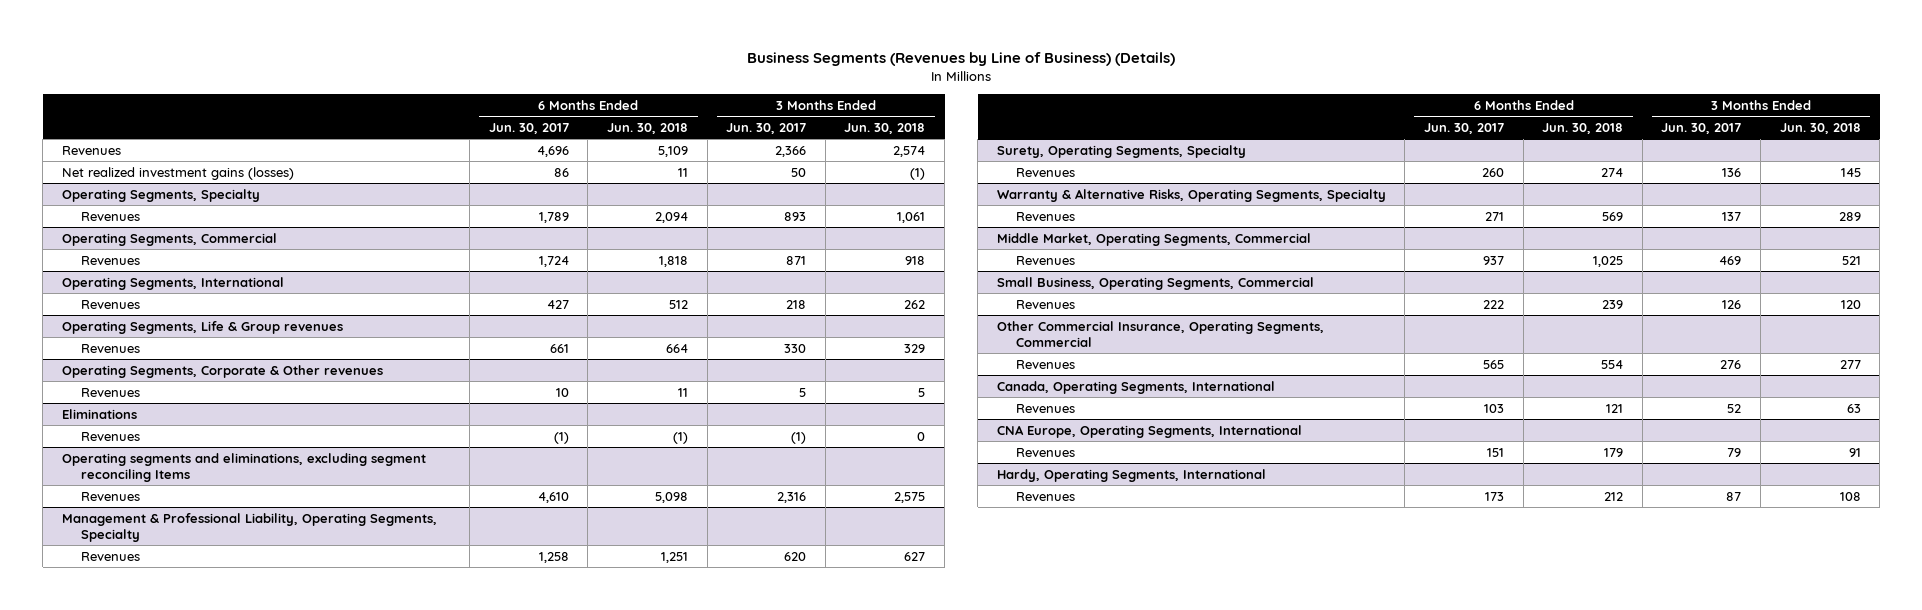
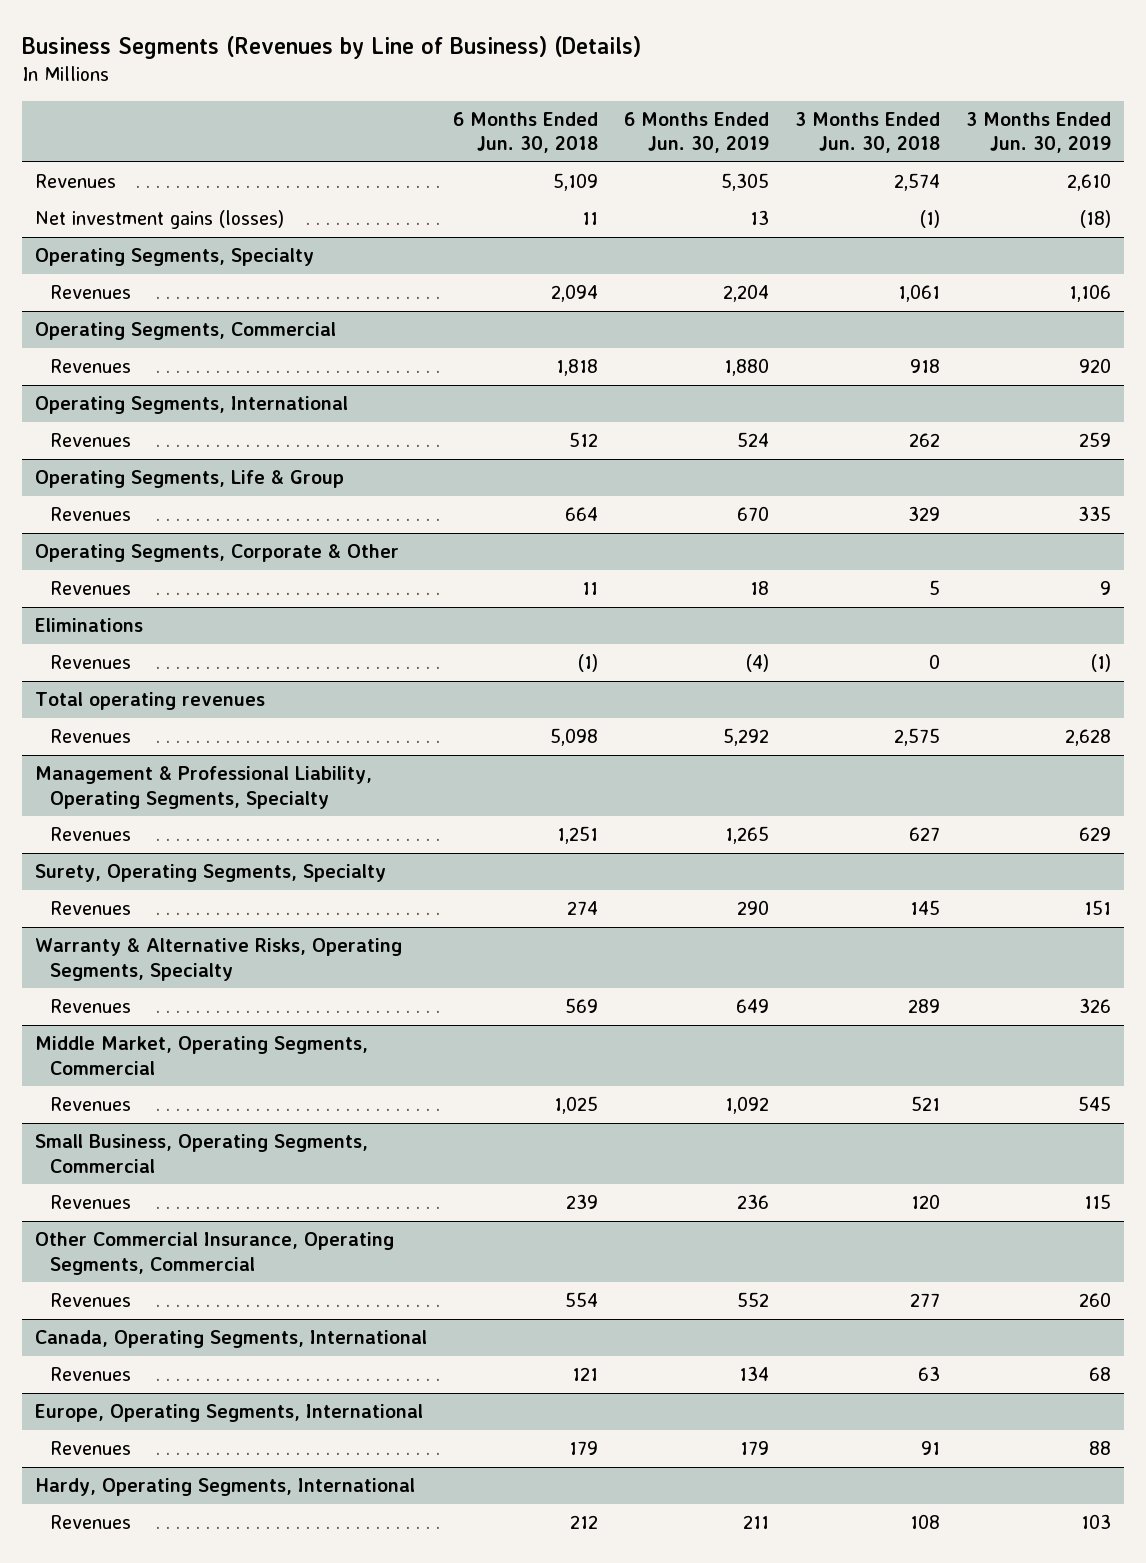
[488,122,569,134] Jun. 30, 2017 -> none
[726,122,807,134] Jun. 30, 2017 -> none
none -> [624,111,770,154] 6 Months Ended Jun. 30, 2019
none -> [965,111,1111,154] 3 Months Ended Jun. 30, 2019
[61,166,294,180] Net realized investment gains (losses) -> [35,210,285,230] Net investment gains (losses)
[61,320,343,334] Operating Segments, Life & Group revenues -> [35,470,345,489] Operating Segments, Life & Group
[61,364,383,378] Operating Segments, Corporate & Other revenues -> [35,544,400,563] Operating Segments, Corporate & Other
[61,452,426,482] Operating segments and eliminations, excluding segment reconciling Items -> [35,692,266,711] Total operating revenues
[996,424,1302,438] CNA Europe, Operating Segments, International -> [35,1404,424,1423] Europe, Operating Segments, International

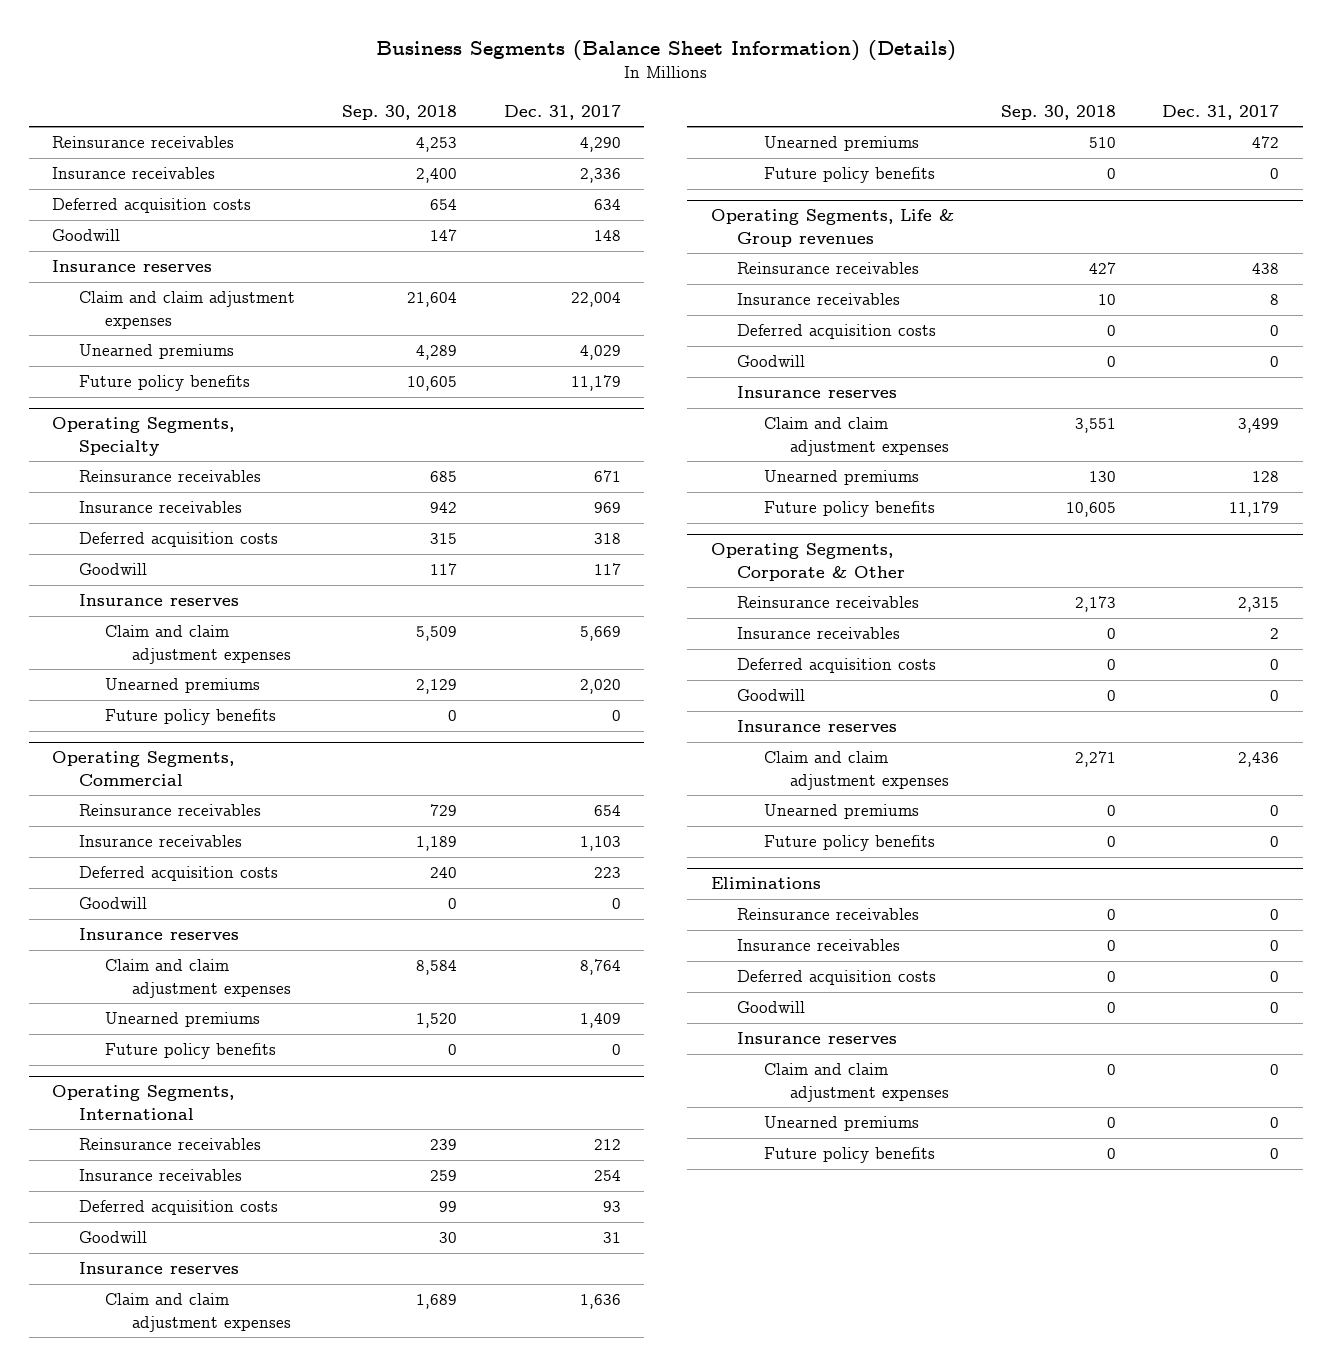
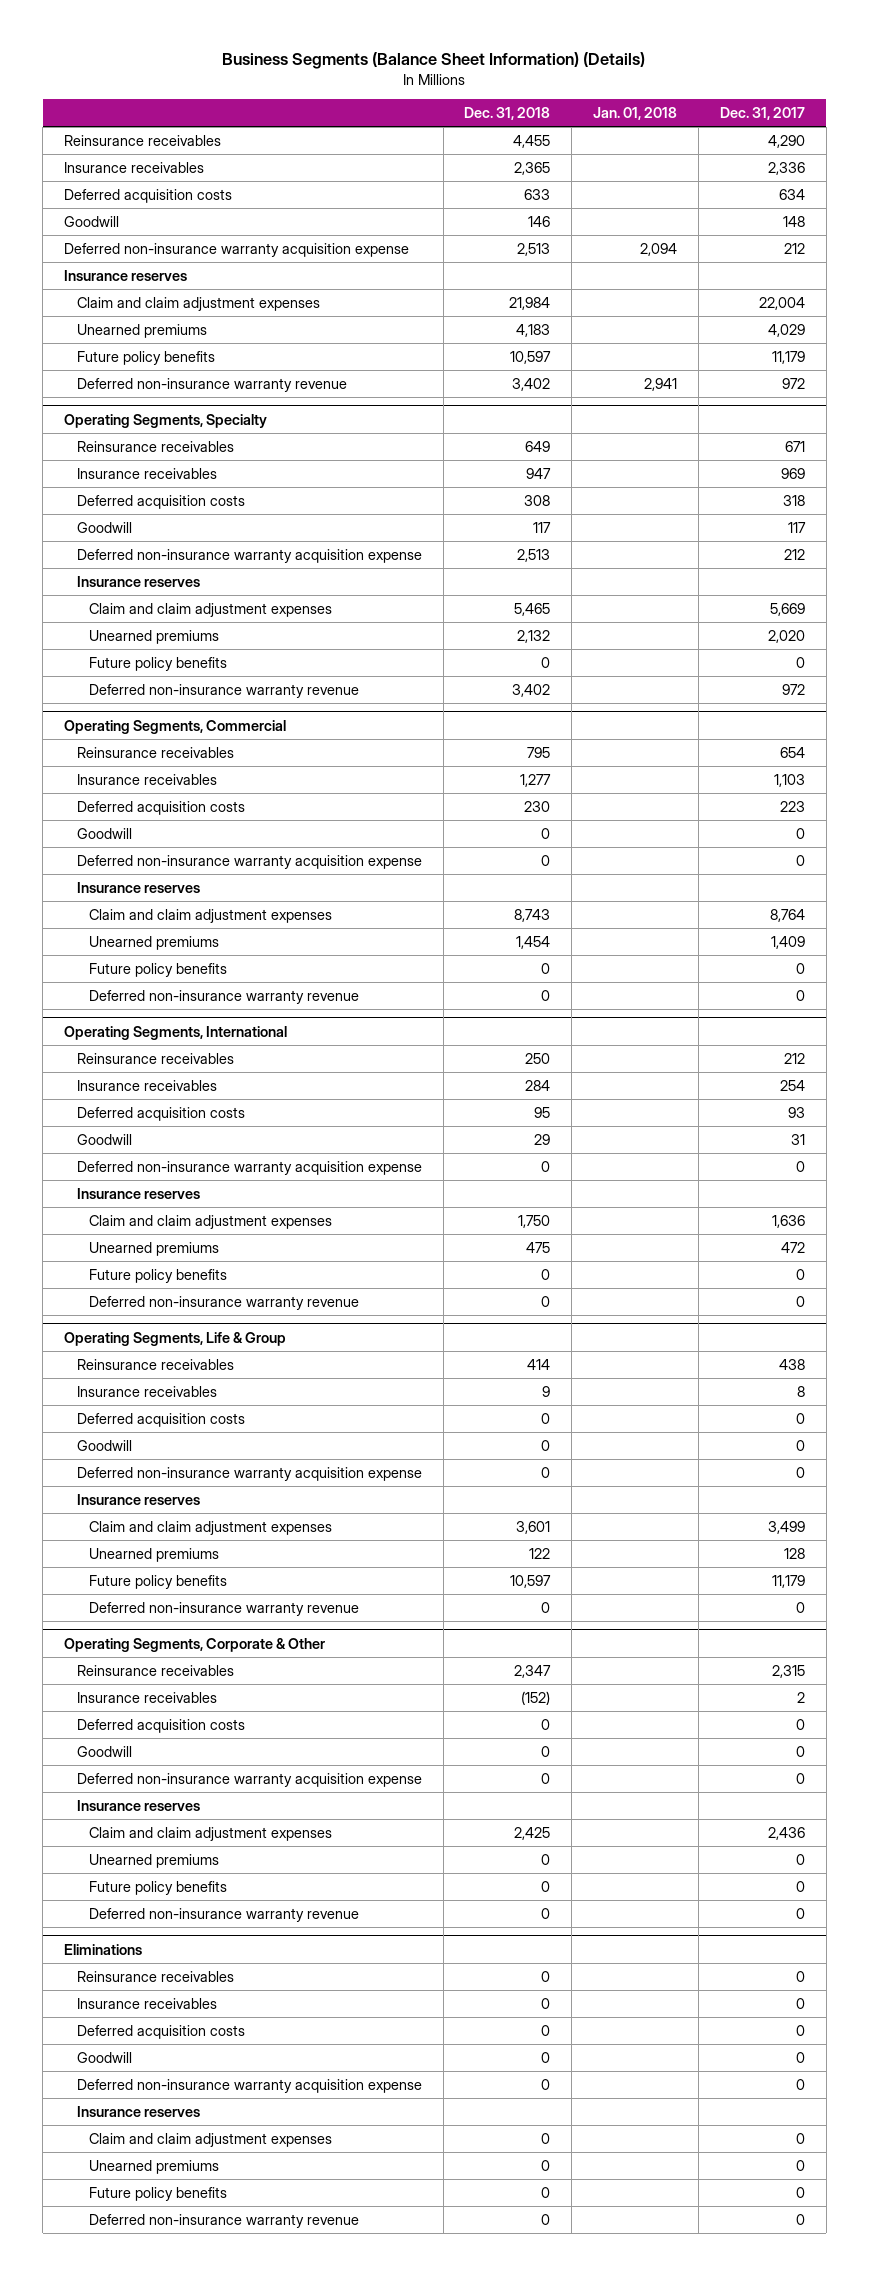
[341,104,457,120] Sep. 30, 2018 -> none
none -> [464,106,551,120] Dec. 31, 2018
none -> [593,106,678,120] Jan. 01, 2018
none -> [64,242,410,257] Deferred non-insurance warranty acquisition expense
none -> [76,377,347,392] Deferred non-insurance warranty revenue
none -> [76,548,422,563] Deferred non-insurance warranty acquisition expense
none -> [89,683,360,698] Deferred non-insurance warranty revenue
none -> [76,854,422,869] Deferred non-insurance warranty acquisition expense
none -> [89,989,360,1004] Deferred non-insurance warranty revenue
none -> [76,1160,422,1175] Deferred non-insurance warranty acquisition expense
none -> [89,1295,360,1310] Deferred non-insurance warranty revenue
[710,209,954,247] Operating Segments, Life & Group revenues -> [64,1331,287,1346] Operating Segments, Life & Group
none -> [76,1466,422,1481] Deferred non-insurance warranty acquisition expense
none -> [89,1601,360,1616] Deferred non-insurance warranty revenue
none -> [76,1772,422,1787] Deferred non-insurance warranty acquisition expense
none -> [89,1907,360,1922] Deferred non-insurance warranty revenue
none -> [76,2078,422,2093] Deferred non-insurance warranty acquisition expense
none -> [89,2213,360,2228] Deferred non-insurance warranty revenue

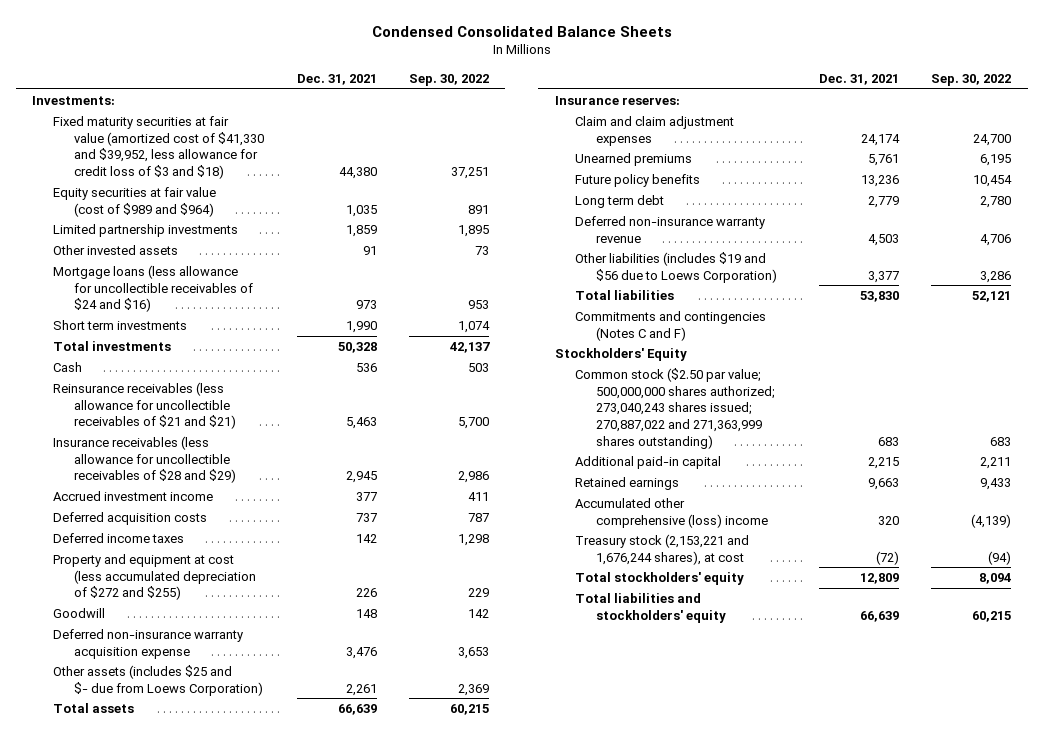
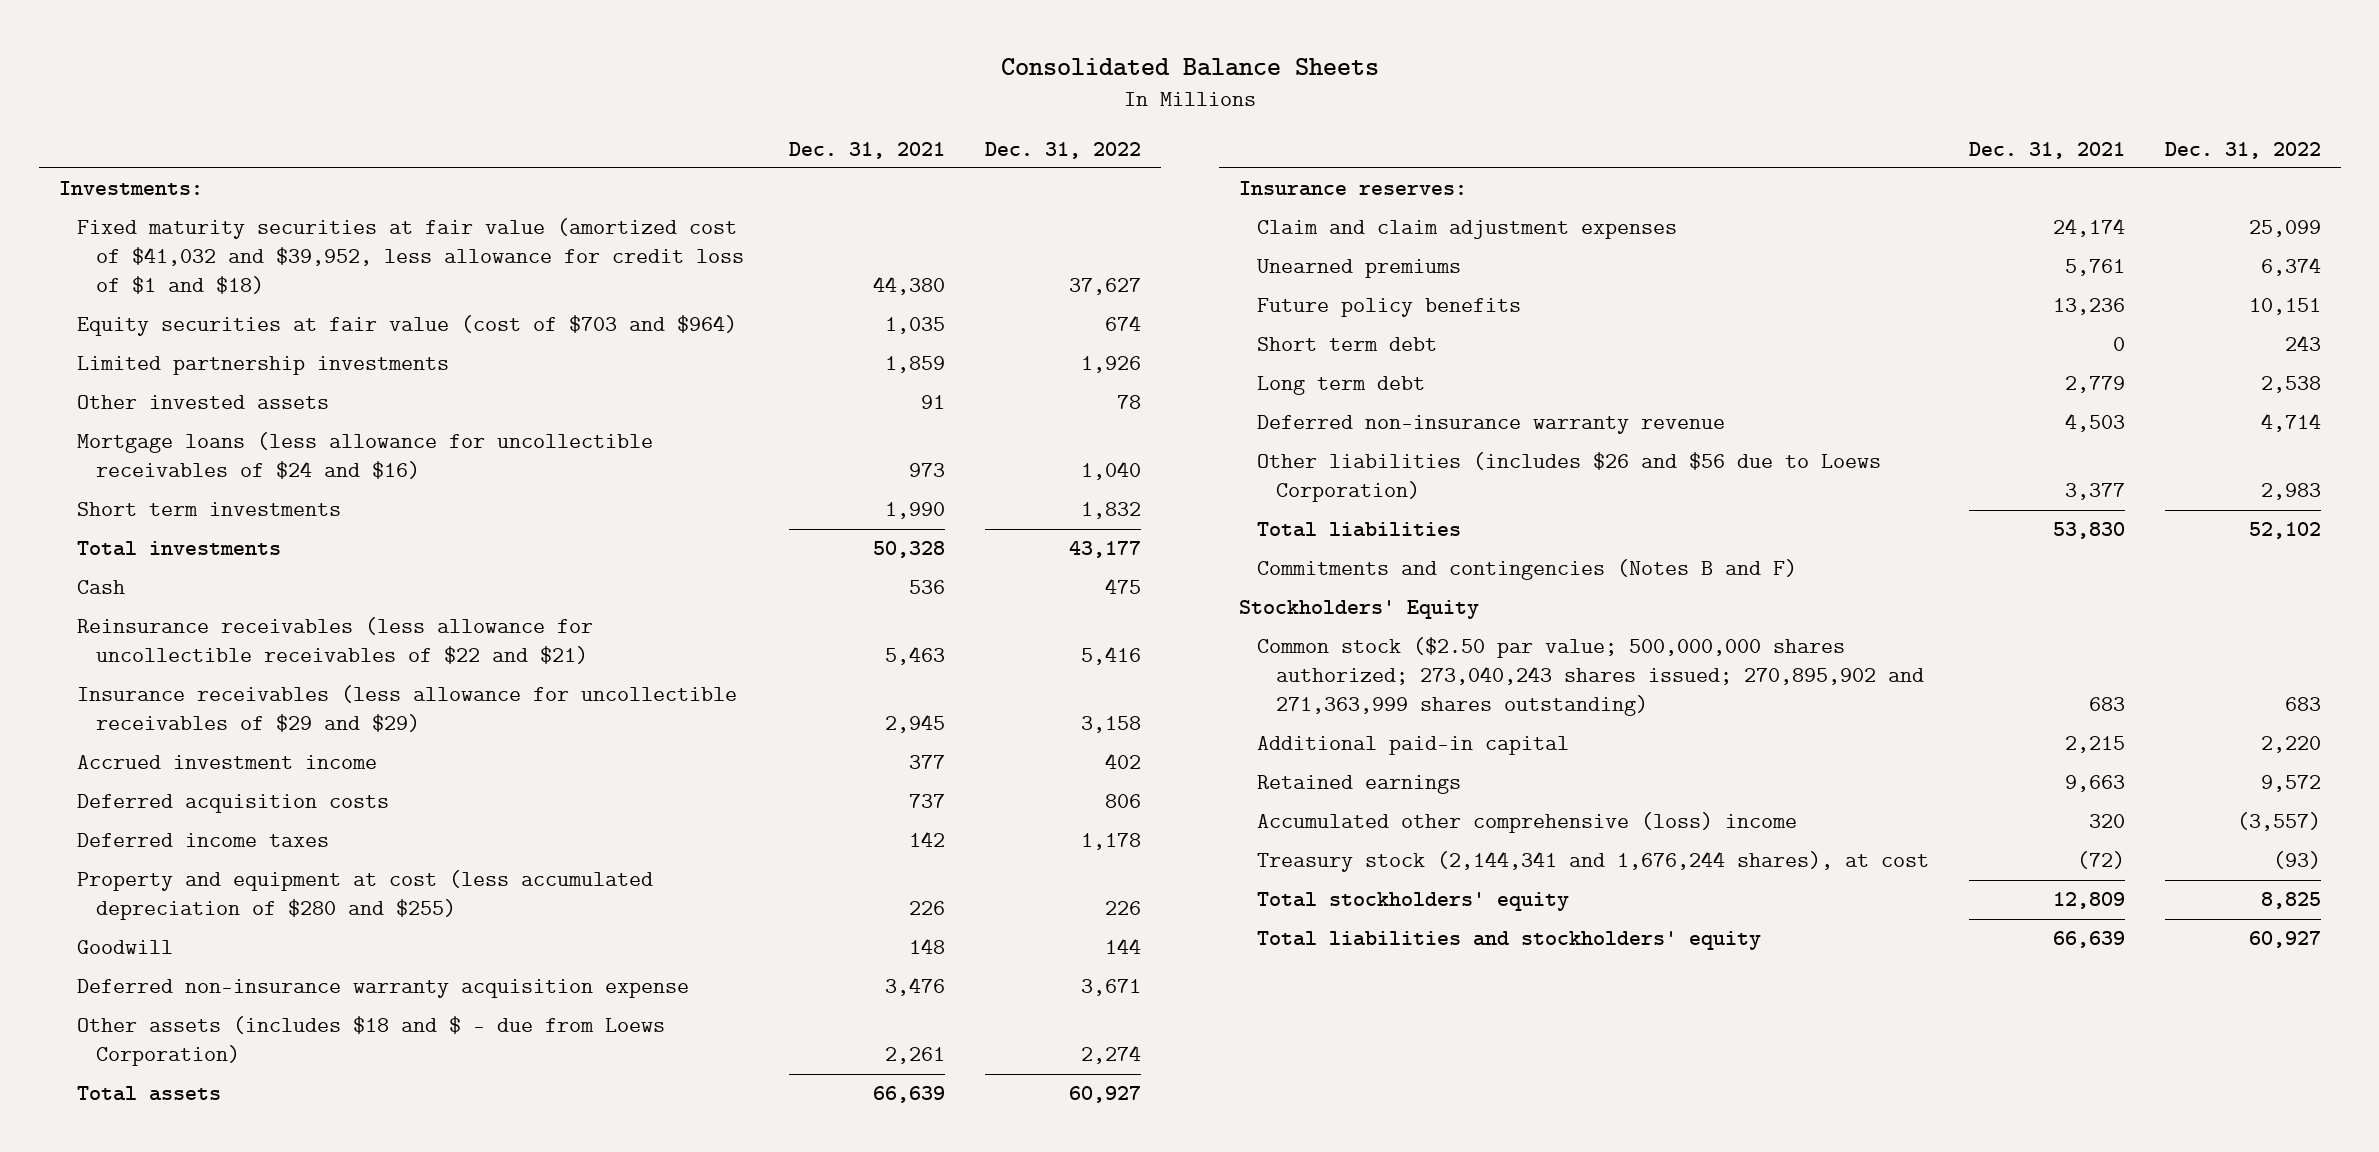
[371,25,672,37] Condensed Consolidated Balance Sheets -> [1000,57,1379,76] Consolidated Balance Sheets
[409,73,490,86] Sep. 30, 2022 -> none
none -> [984,141,1141,159] Dec. 31, 2022
[53,116,265,180] Fixed maturity securities at fair value (amortized cost of $41,330 and $39,952, less allowance for credit loss of $3 and $18) -> [77,218,745,295] Fixed maturity securities at fair value (amortized cost of $41,032 and $39,952, less allowance for credit loss of $1 and $18)
[53,187,217,217] Equity securities at fair value (cost of $989 and $964) -> [77,315,738,337] Equity securities at fair value (cost of $703 and $964)
[53,382,237,430] Reinsurance receivables (less allowance for uncollectible receivables of $21 and $21) -> [77,617,594,665] Reinsurance receivables (less allowance for uncollectible receivables of $22 and $21)
[53,436,237,484] Insurance receivables (less allowance for uncollectible receivables of $28 and $29) -> [77,685,738,733] Insurance receivables (less allowance for uncollectible receivables of $29 and $29)
[53,554,257,601] Property and equipment at cost (less accumulated depreciation of $272 and $255) -> [77,870,654,921] Property and equipment at cost (less accumulated depreciation of $280 and $255)
[53,665,264,696] Other assets (includes $25 and $- due from Loews Corporation) -> [77,1016,666,1067] Other assets (includes $18 and $ - due from Loews Corporation)
none -> [1257,337,1438,352] Short term debt
[575,252,778,283] Other liabilities (includes $19 and $56 due to Loews Corporation) -> [1257,452,1882,503] Other liabilities (includes $26 and $56 due to Loews Corporation)
[575,311,767,341] Commitments and contingencies (Notes C and F) -> [1257,559,1798,581] Commitments and contingencies (Notes B and F)
[575,368,776,449] Common stock ($2.50 par value; 500,000,000 shares authorized; 273,040,243 shares issued; 270,887,022 and 271,363,999 shares outstanding) -> [1257,637,1925,717] Common stock ($2.50 par value; 500,000,000 shares authorized; 273,040,243 shares issued; 270,895,902 and 271,363,999 shares outstanding)
[575,534,750,565] Treasury stock (2,153,221 and 1,676,244 shares), at cost -> [1257,851,1930,873] Treasury stock (2,144,341 and 1,676,244 shares), at cost

